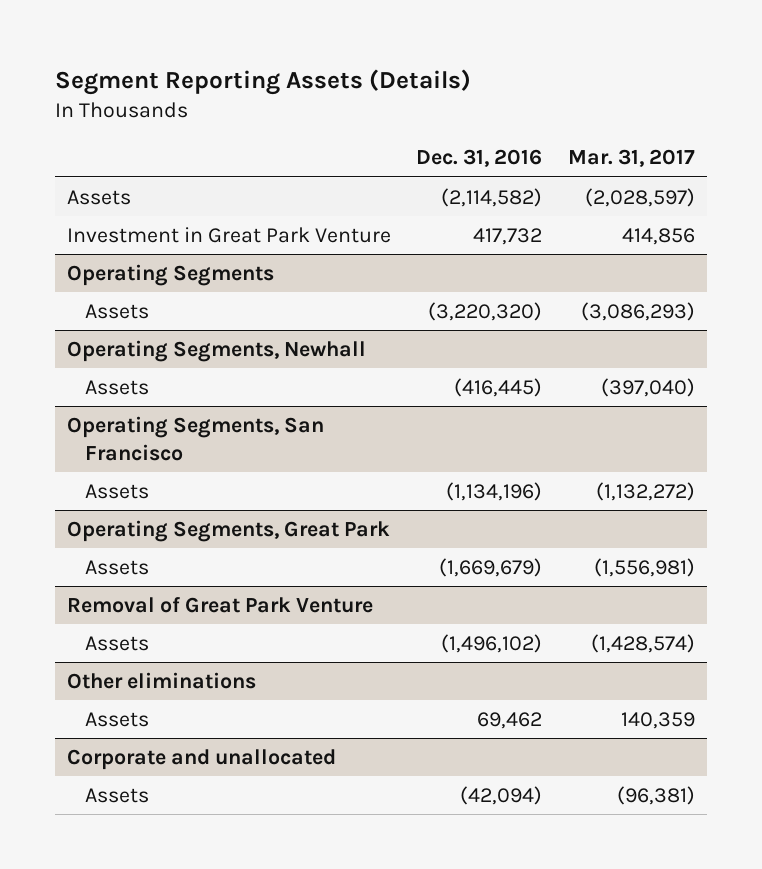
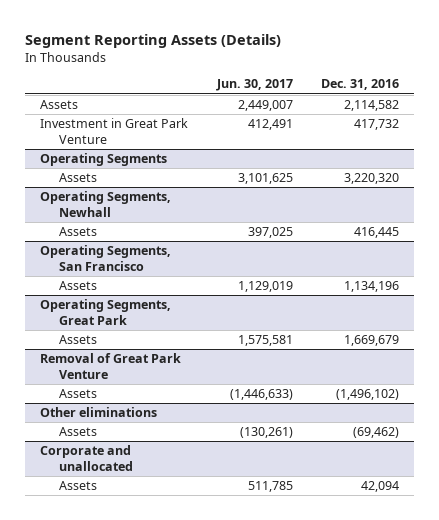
[567,149,695,168] Mar. 31, 2017 -> none
none -> [215,79,293,92] Jun. 30, 2017
[441,187,543,207] (2,114,582) -> [344,100,400,112] 2,114,582
[428,301,543,321] (3,220,320) -> [344,173,400,185] 3,220,320
[454,377,543,397] (416,445) -> [354,227,400,239] 416,445
[446,481,543,501] (1,134,196) -> [344,281,400,293] 1,134,196
[439,557,543,577] (1,669,679) -> [344,335,400,347] 1,669,679
[477,711,543,729] 69,462 -> [353,427,400,439] (69,462)
[460,785,543,805] (42,094) -> [361,481,400,493] 42,094

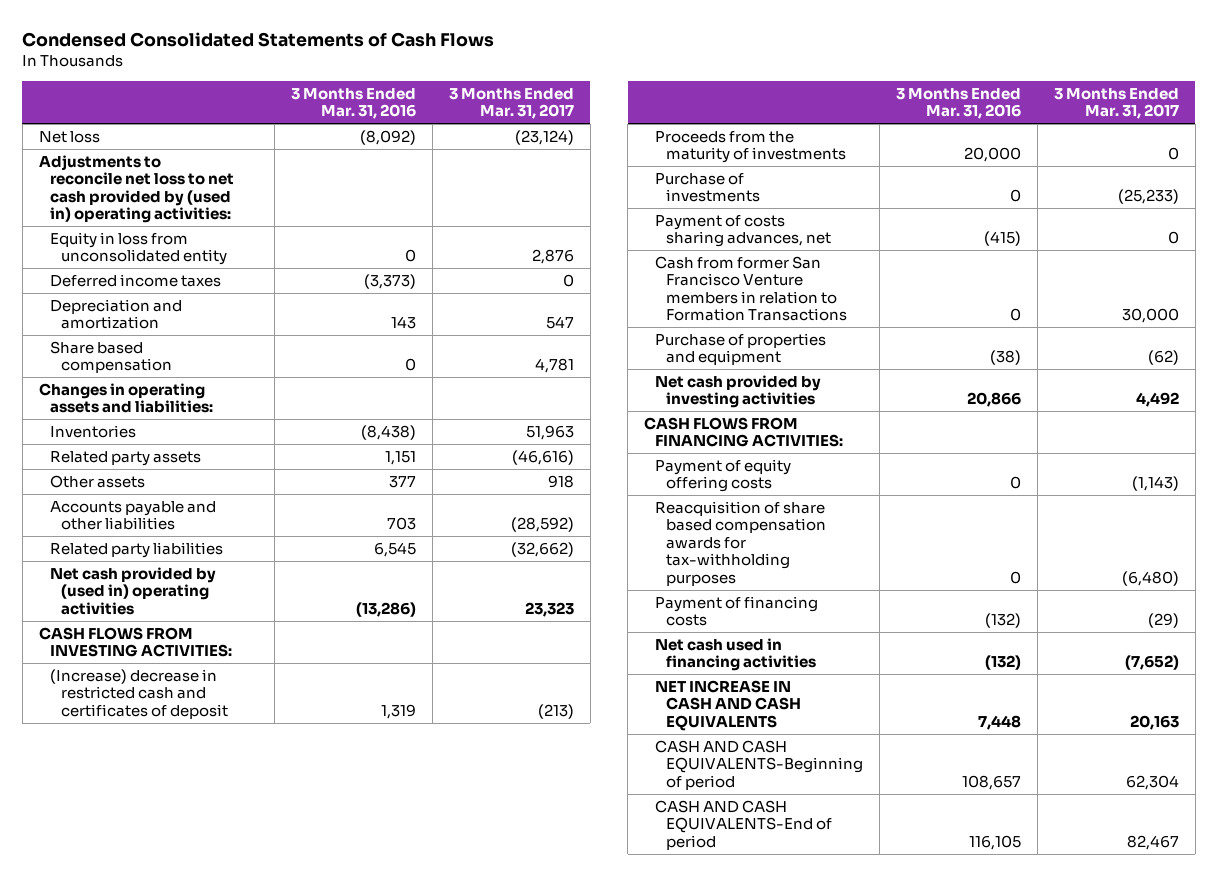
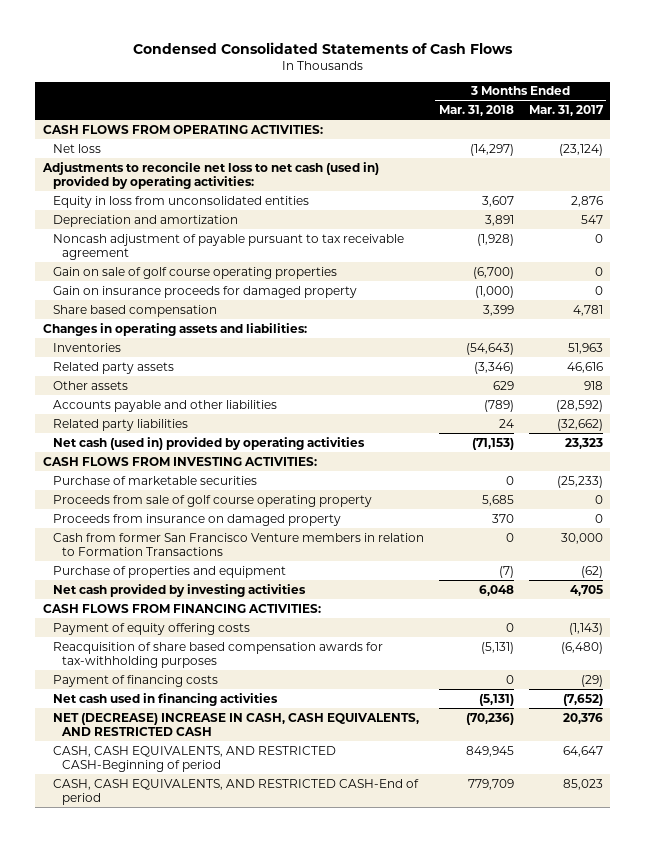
[290,87,416,120] 3 Months Ended Mar. 31, 2016 -> none
none -> [438,105,514,117] Mar. 31, 2018
none -> [42,124,323,134] CASH FLOWS FROM OPERATING ACTIVITIES:
[49,273,221,287] Deferred income taxes -> none
[38,154,234,224] Adjustments to reconcile net loss to net cash provided by (used in) operating activities: -> [41,161,379,190] Adjustments to reconcile net loss to net cash (used in) provided by operating activities:
[49,231,227,266] Equity in loss from unconsolidated entity -> [52,195,309,208] Equity in loss from unconsolidated entities
none -> [52,233,404,261] Noncash adjustment of payable pursuant to tax receivable agreement
none -> [52,266,337,279] Gain on sale of golf course operating properties
none -> [52,285,357,298] Gain on insurance proceeds for damaged property
[511,449,574,465] (46,616) -> [566,361,603,373] 46,616
[49,566,216,615] Net cash provided by (used in) operating activities -> [52,436,365,450] Net cash (used in) provided by operating activities
[49,668,228,719] (Increase) decrease in restricted cash and certificates of deposit -> none
[655,130,847,164] Proceeds from the maturity of investments -> none
[655,214,832,248] Payment of costs sharing advances, net -> none
[655,172,761,203] Purchase of investments -> [52,475,257,485] Purchase of marketable securities
none -> [52,494,372,507] Proceeds from sale of golf course operating property
none -> [52,513,341,526] Proceeds from insurance on damaged property
[1136,392,1180,408] 4,492 -> [569,584,603,596] 4,705
[655,679,802,731] NET INCREASE IN CASH AND CASH EQUIVALENTS -> [52,712,419,737] NET (DECREASE) INCREASE IN CASH, CASH EQUIVALENTS, AND RESTRICTED CASH
[1130,714,1180,730] 20,163 -> [562,712,603,724] 20,376
[655,739,864,790] CASH AND CASH EQUIVALENTS-Beginning of period -> [52,745,336,773] CASH, CASH EQUIVALENTS, AND RESTRICTED CASH-Beginning of period
[1126,774,1180,790] 62,304 -> [562,745,603,757] 64,647
[655,799,833,850] CASH AND CASH EQUIVALENTS-End of period -> [52,778,419,806] CASH, CASH EQUIVALENTS, AND RESTRICTED CASH-End of period
[1127,834,1180,850] 82,467 -> [562,778,603,790] 85,023

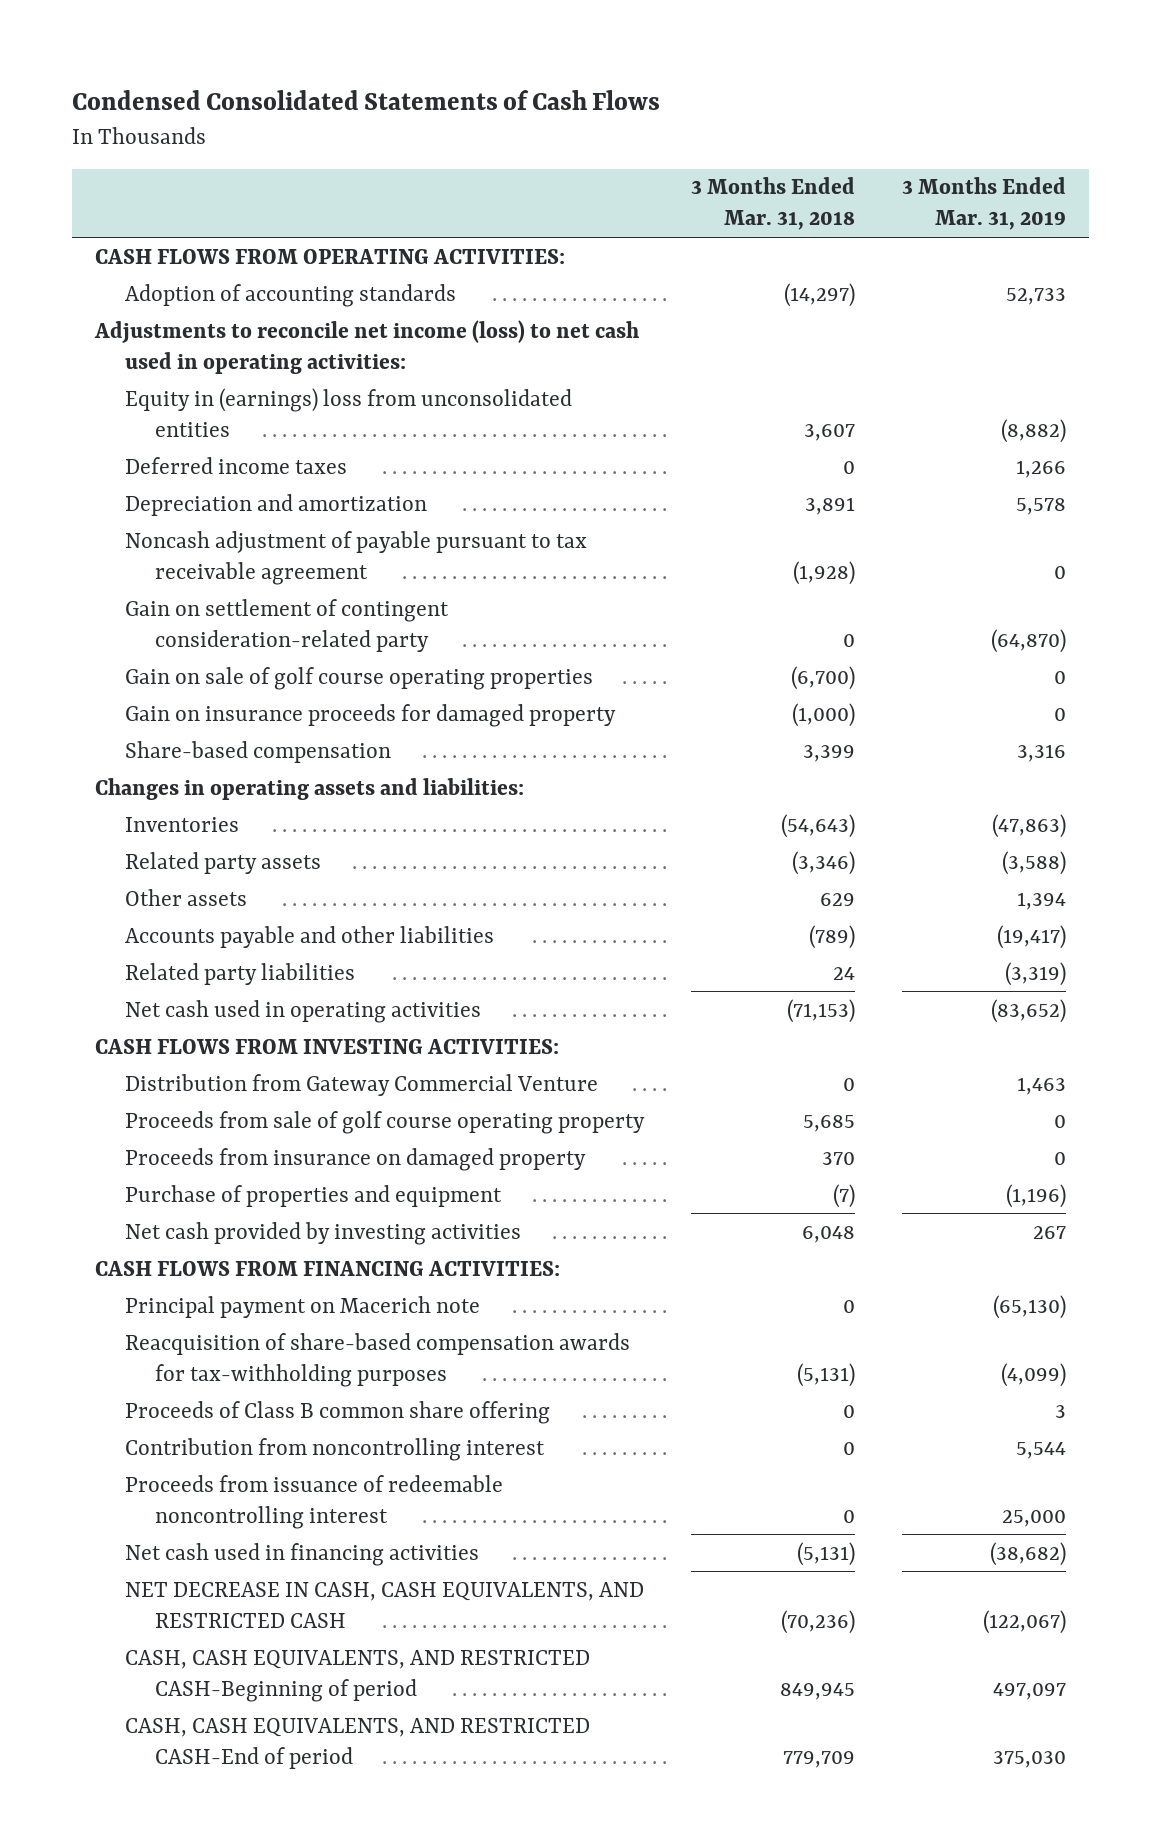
[528,105,604,117] Mar. 31, 2017 -> none
none -> [901,177,1066,231] 3 Months Ended Mar. 31, 2019
[52,143,101,153] Net loss -> [125,283,457,307] Adoption of accounting standards
[41,161,379,190] Adjustments to reconcile net loss to net cash (used in) provided by operating activities: -> [94,319,640,374] Adjustments to reconcile net income (loss) to net cash used in operating activities:
[52,195,309,208] Equity in loss from unconsolidated entities -> [125,387,573,437] Equity in (earnings) loss from unconsolidated entities
none -> [125,456,348,474] Deferred income taxes
none -> [125,598,450,652] Gain on settlement of contingent consideration-related party
[52,304,217,317] Share based compensation -> [125,740,392,763] Share-based compensation
[52,436,365,450] Net cash (used in) provided by operating activities -> [125,999,482,1023] Net cash used in operating activities
[52,475,257,485] Purchase of marketable securities -> none
none -> [125,1073,599,1096] Distribution from Gateway Commercial Venture
[52,532,424,557] Cash from former San Francisco Venture members in relation to Formation Transactions -> none
[52,622,250,635] Payment of equity offering costs -> none
[52,674,218,687] Payment of financing costs -> none
none -> [125,1295,481,1318] Principal payment on Macerich note
[52,641,383,669] Reacquisition of share based compensation awards for tax-withholding purposes -> [125,1332,631,1387] Reacquisition of share-based compensation awards for tax-withholding purposes
none -> [125,1400,551,1424] Proceeds of Class B common share offering
none -> [125,1437,546,1461] Contribution from noncontrolling interest
none -> [125,1474,504,1529] Proceeds from issuance of redeemable noncontrolling interest
[52,712,419,737] NET (DECREASE) INCREASE IN CASH, CASH EQUIVALENTS, AND RESTRICTED CASH -> [125,1581,645,1628] NET DECREASE IN CASH, CASH EQUIVALENTS, AND RESTRICTED CASH

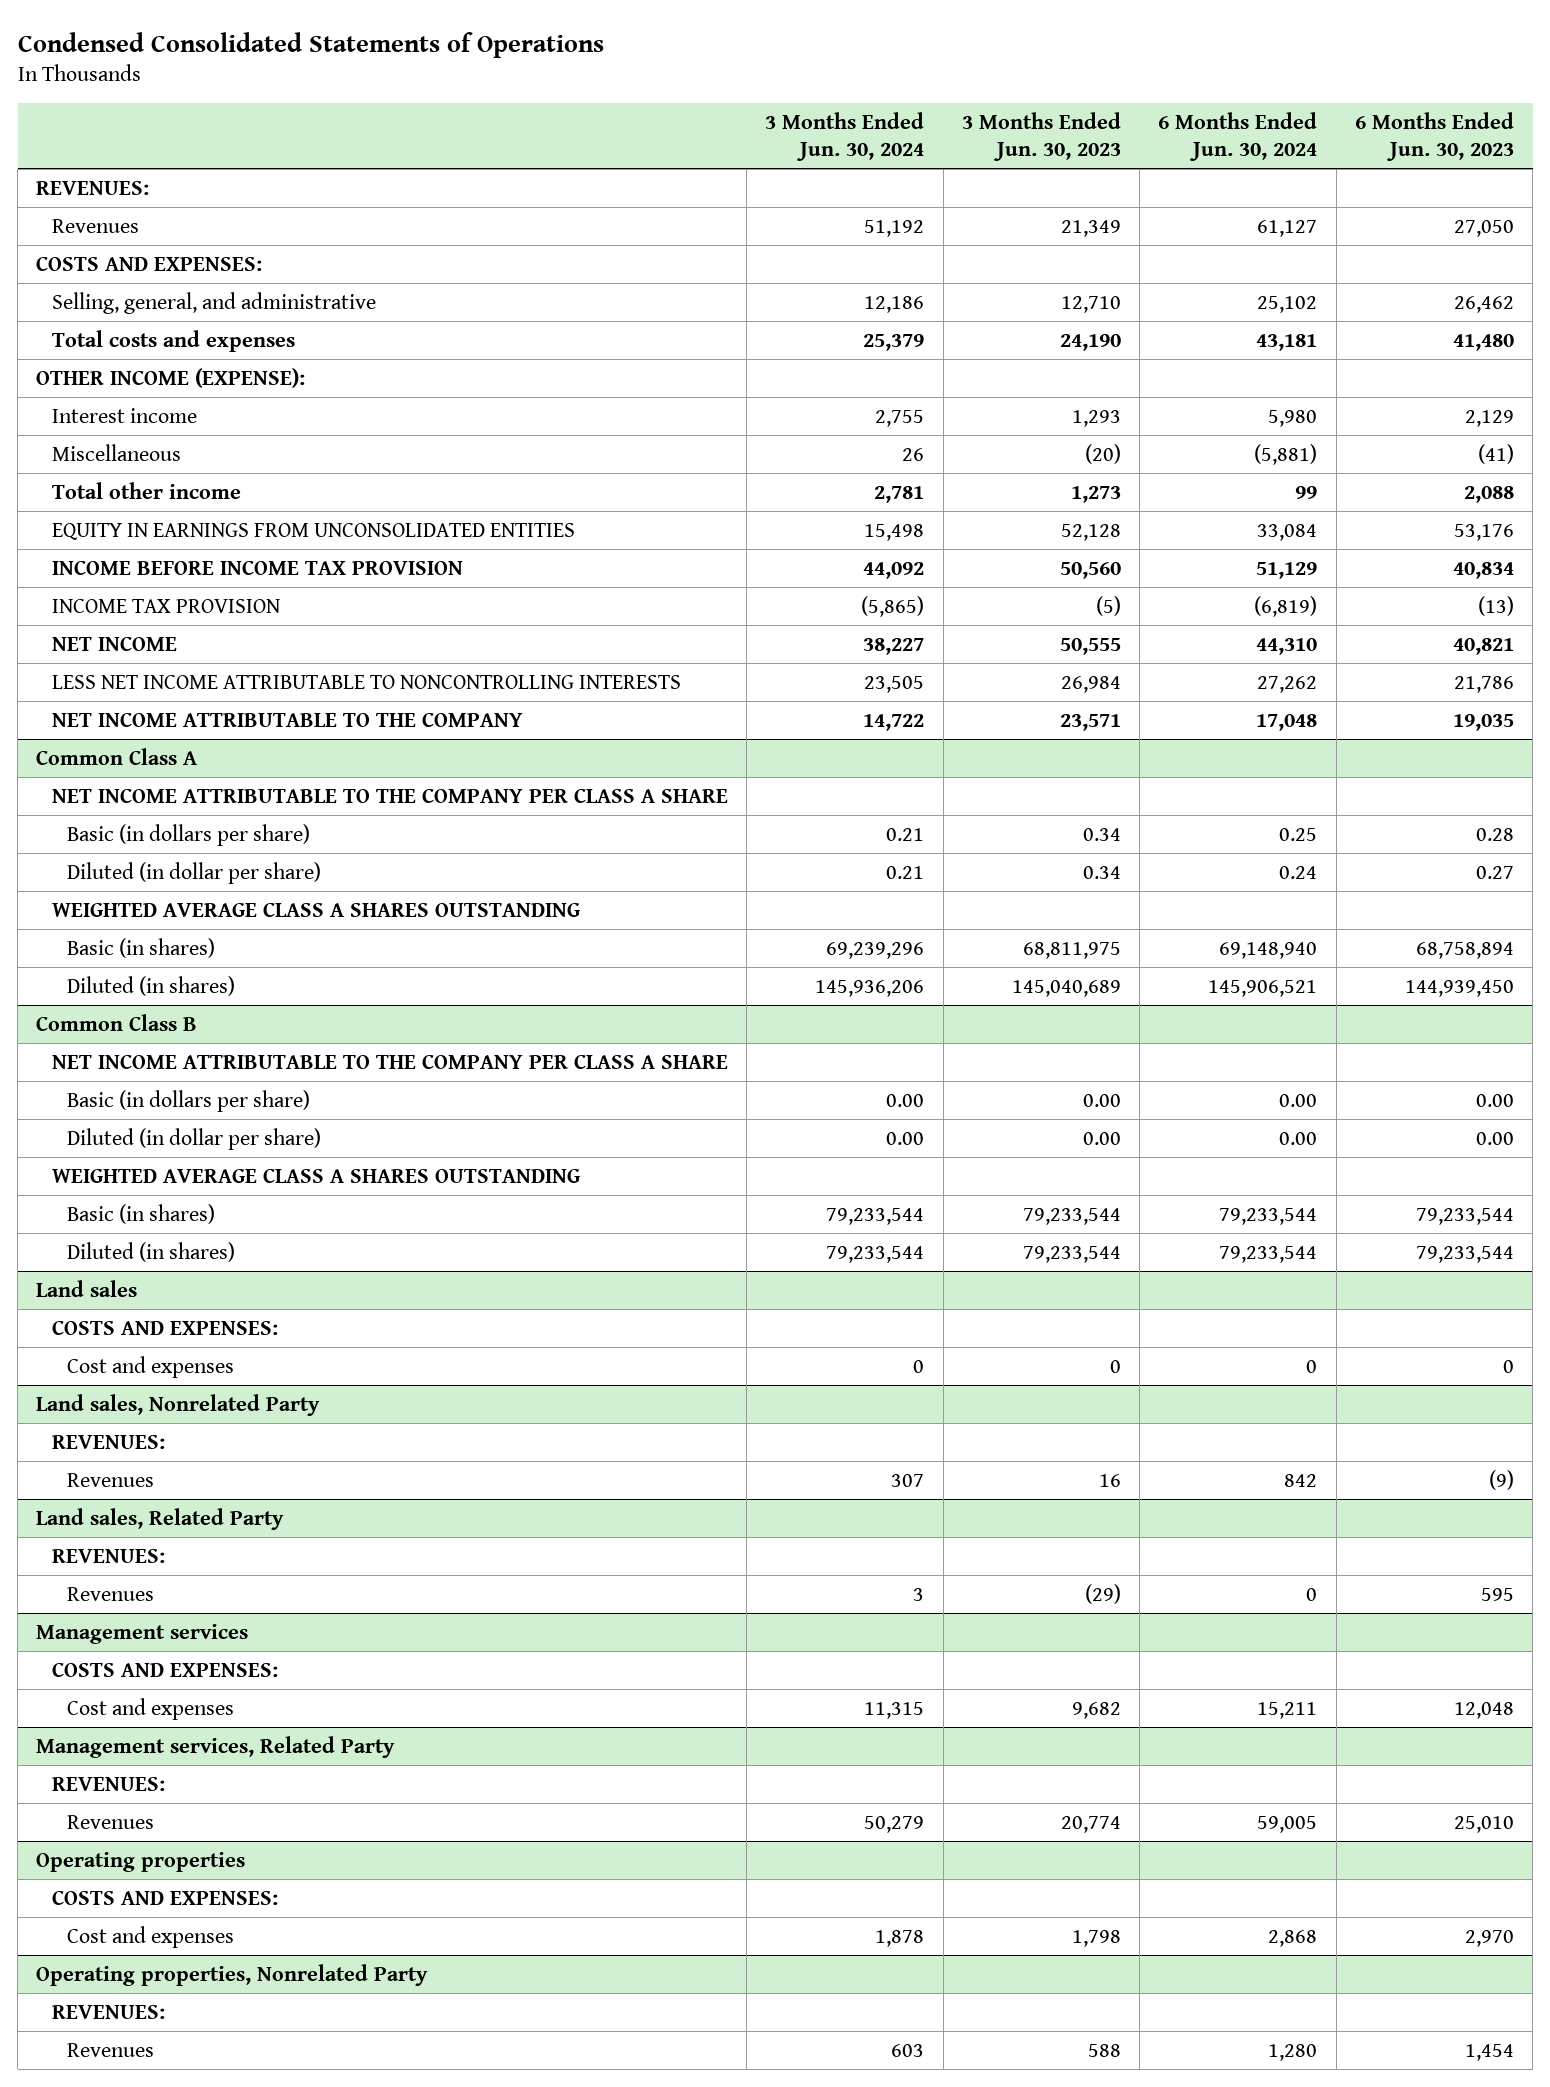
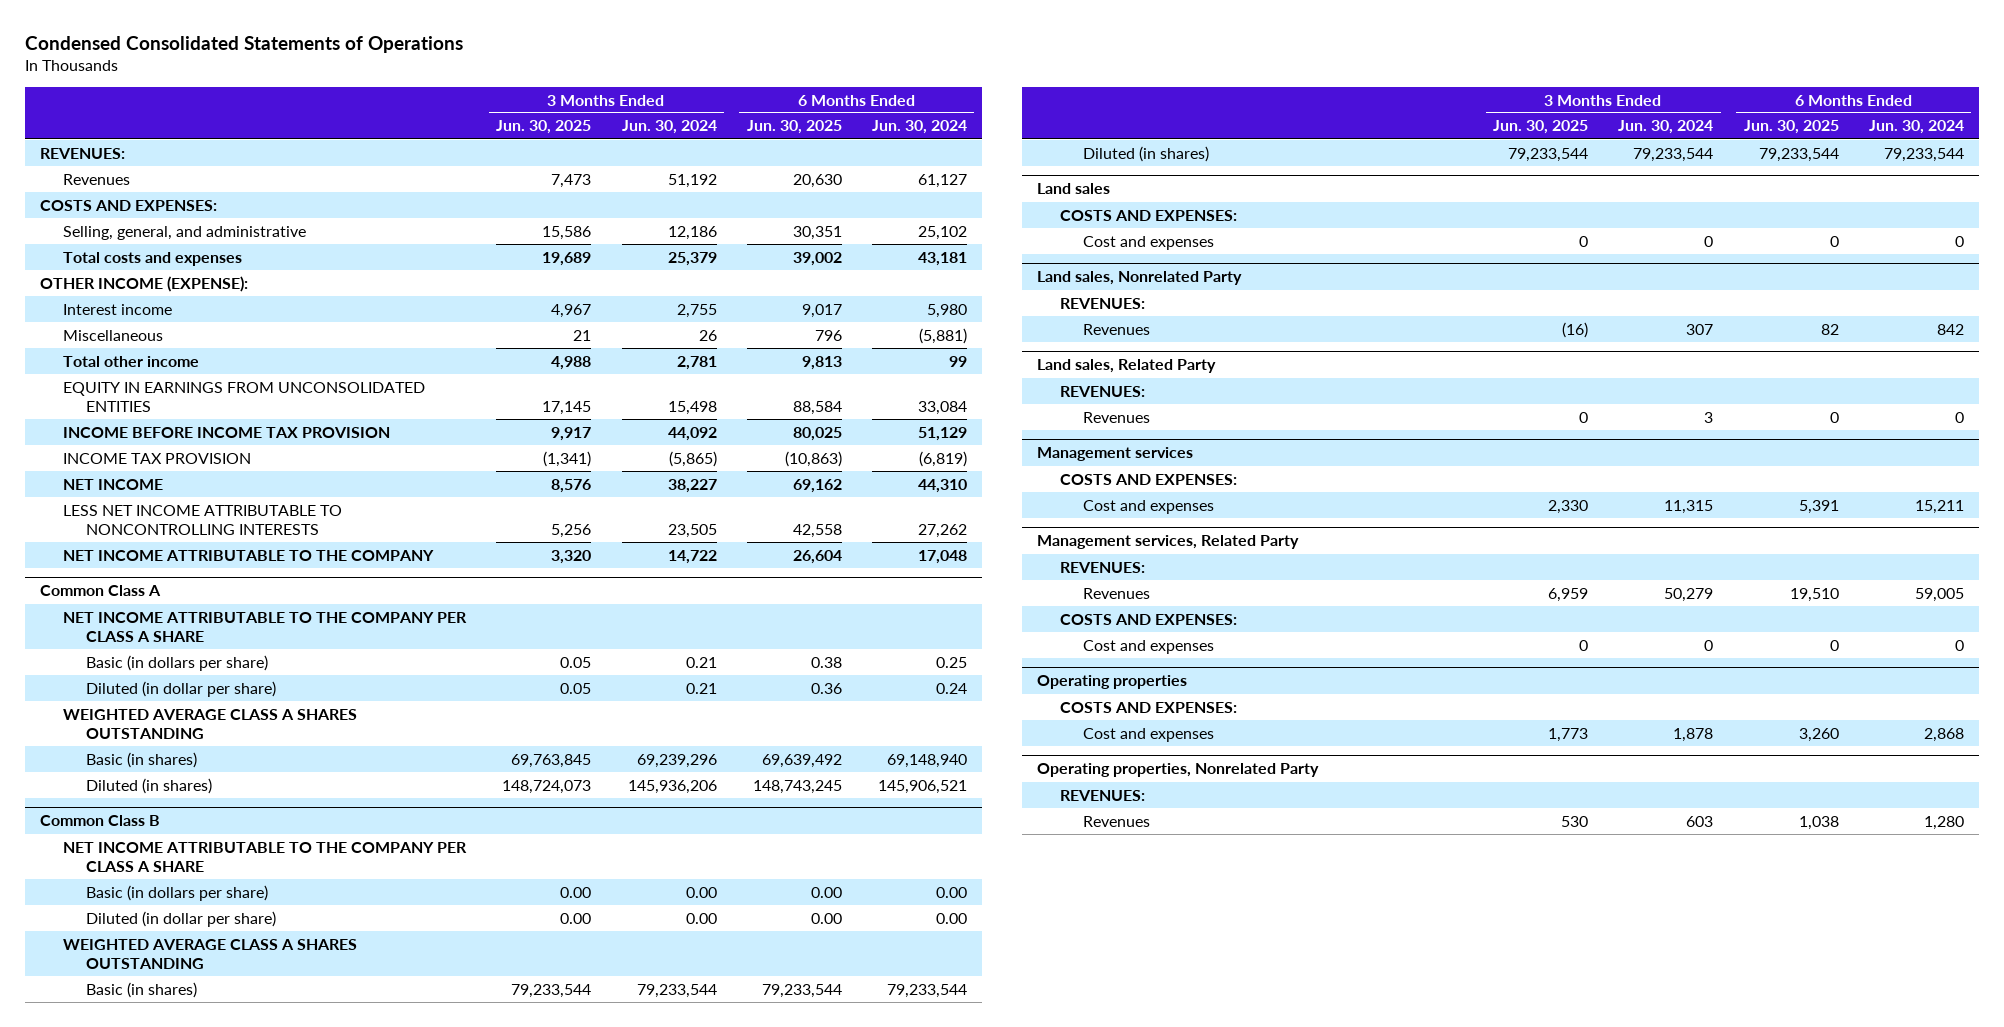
[961,112,1121,161] 3 Months Ended Jun. 30, 2023 -> none
[1354,112,1514,161] 6 Months Ended Jun. 30, 2023 -> none
none -> [496,120,592,135] Jun. 30, 2025
none -> [746,120,842,135] Jun. 30, 2025
none -> [1059,613,1237,625] COSTS AND EXPENSES:
none -> [1082,639,1214,654] Cost and expenses

